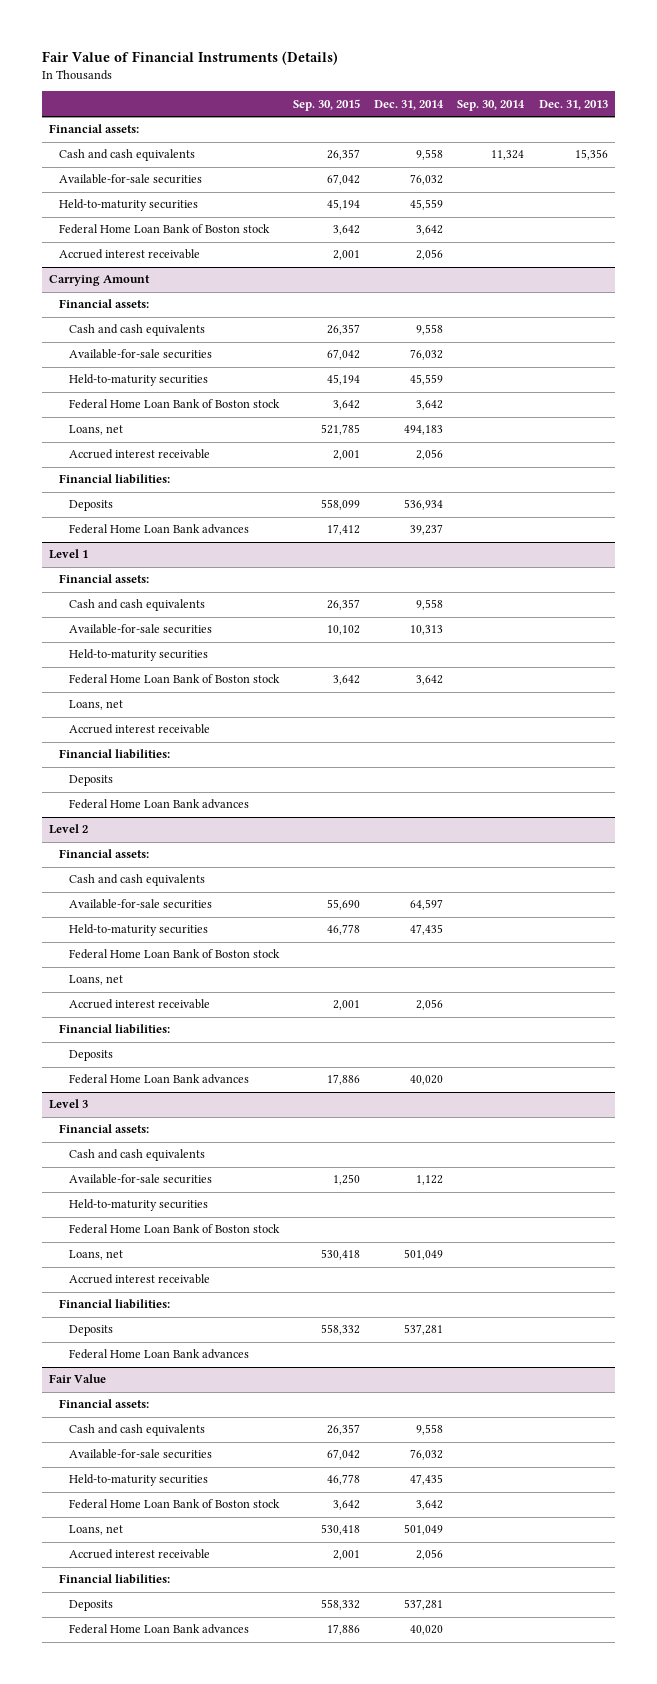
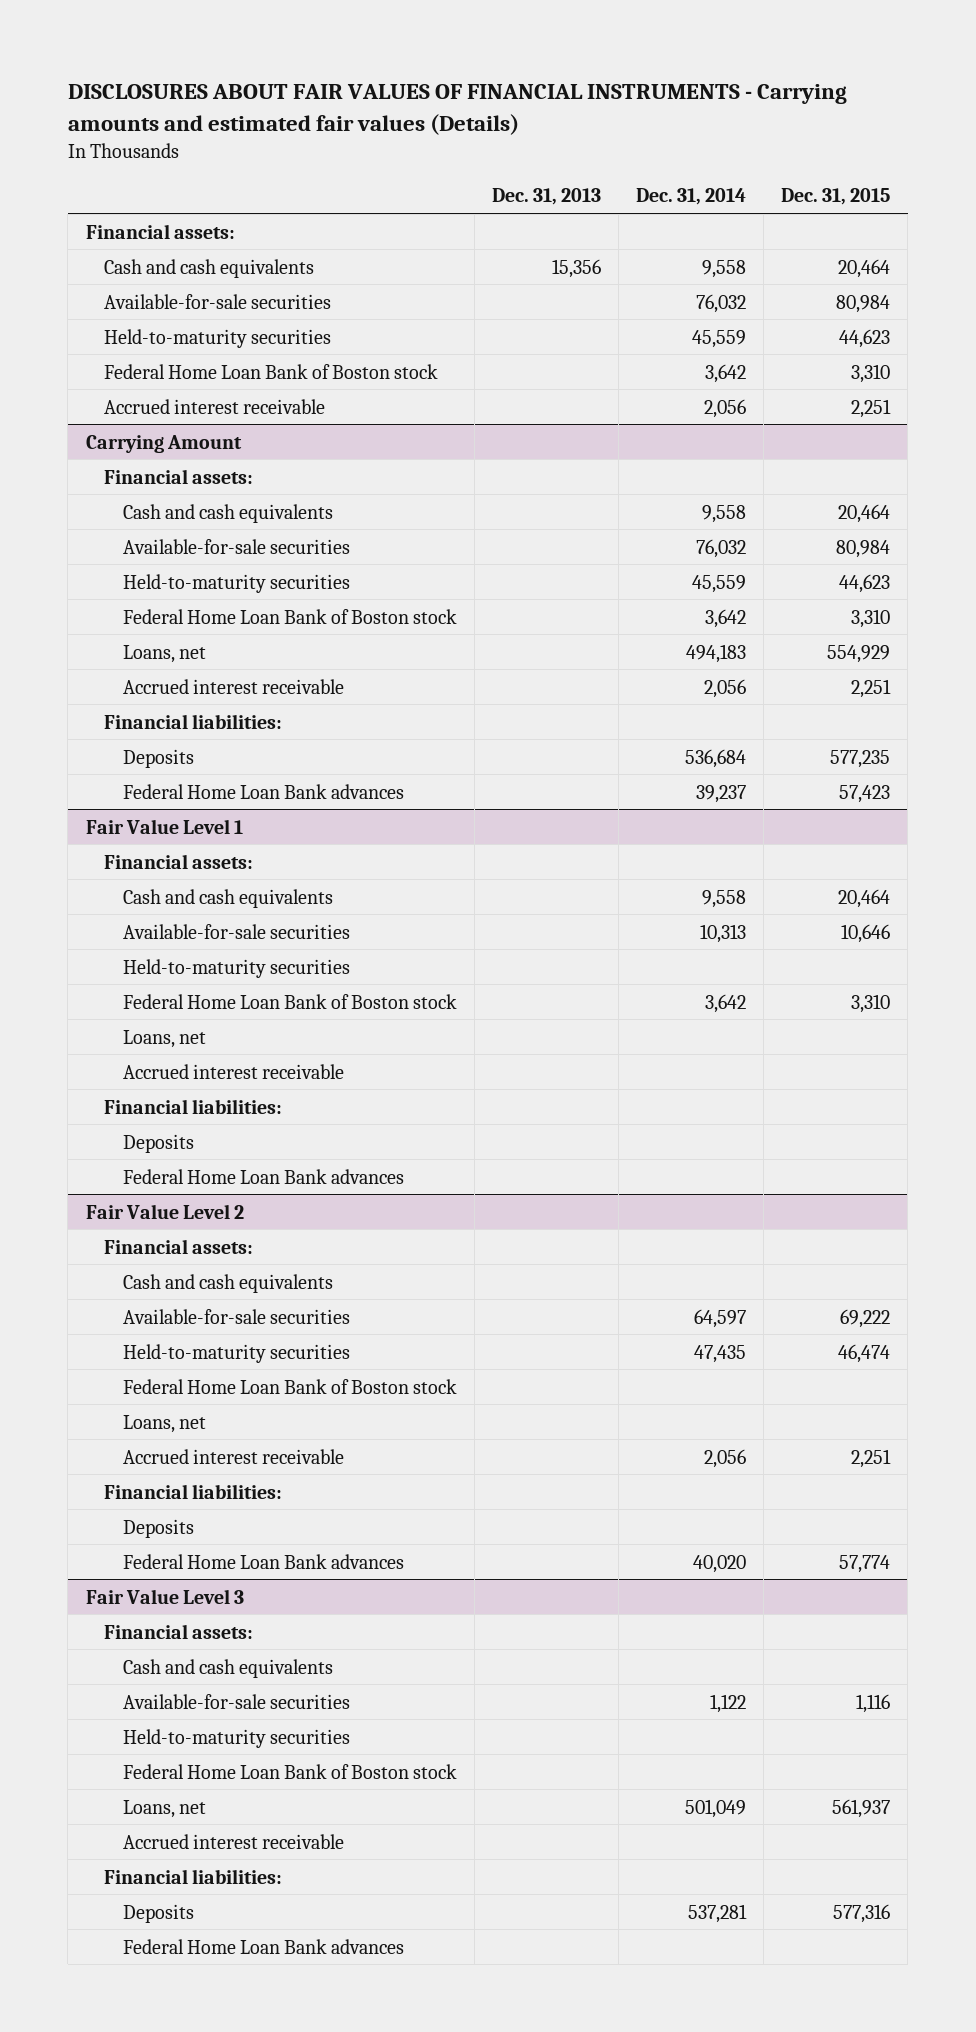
[42,50,339,65] Fair Value of Financial Instruments (Details) -> [67,84,847,135] DISCLOSURES ABOUT FAIR VALUES OF FINANCIAL INSTRUMENTS - Carrying amounts and estimated fair values (Details)
[293,98,361,111] Sep. 30, 2015 -> none
[457,99,526,111] Sep. 30, 2014 -> none
none -> [781,188,891,206] Dec. 31, 2015
[404,499,444,511] 536,934 -> [684,748,746,768] 536,684
[49,549,89,560] Level 1 -> [85,818,243,834] Fair Value Level 1
[49,824,89,835] Level 2 -> [85,1203,244,1219] Fair Value Level 2
[49,1099,89,1110] Level 3 -> [85,1588,244,1604] Fair Value Level 3
[49,1374,107,1384] Fair Value -> none
[59,1399,150,1409] Financial assets: -> none
[69,1424,206,1437] Cash and cash equivalents -> none
[69,1449,213,1460] Available-for-sale securities -> none
[69,1474,209,1487] Held-to-maturity securities -> none
[69,1499,281,1510] Federal Home Loan Bank of Boston stock -> none
[69,1525,124,1536] Loans, net -> none
[69,1549,211,1560] Accrued interest receivable -> none
[59,1574,171,1585] Financial liabilities: -> none
[69,1600,114,1612] Deposits -> none
[69,1624,250,1635] Federal Home Loan Bank advances -> none

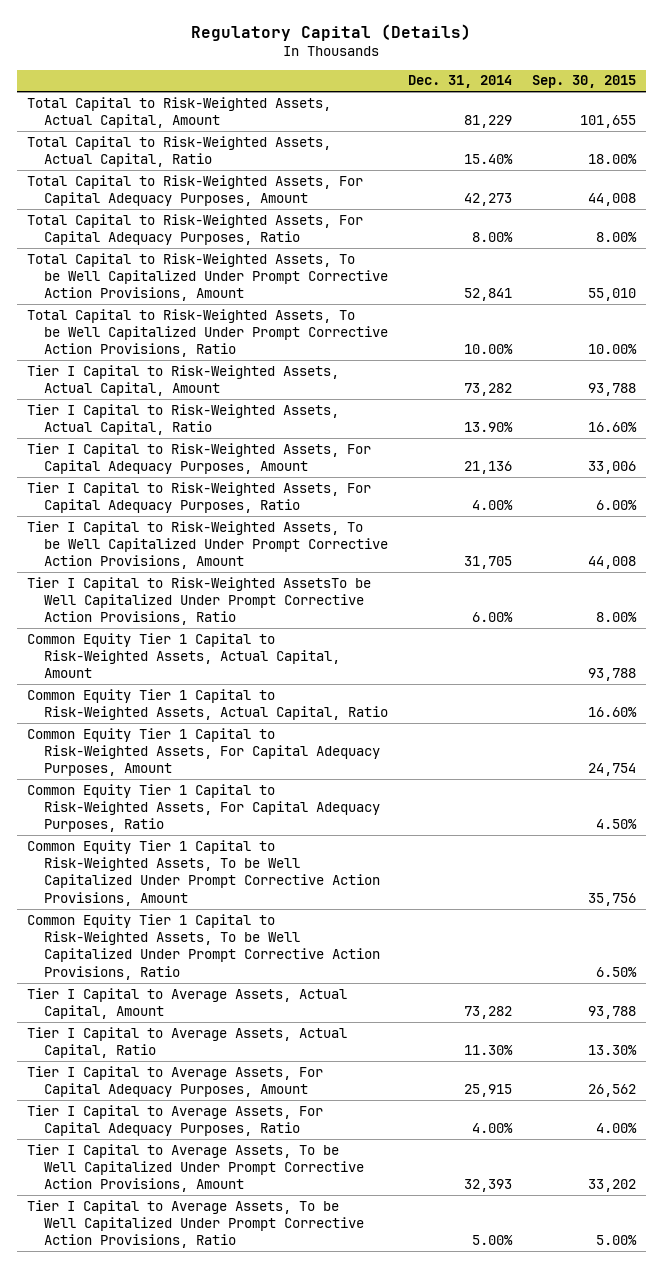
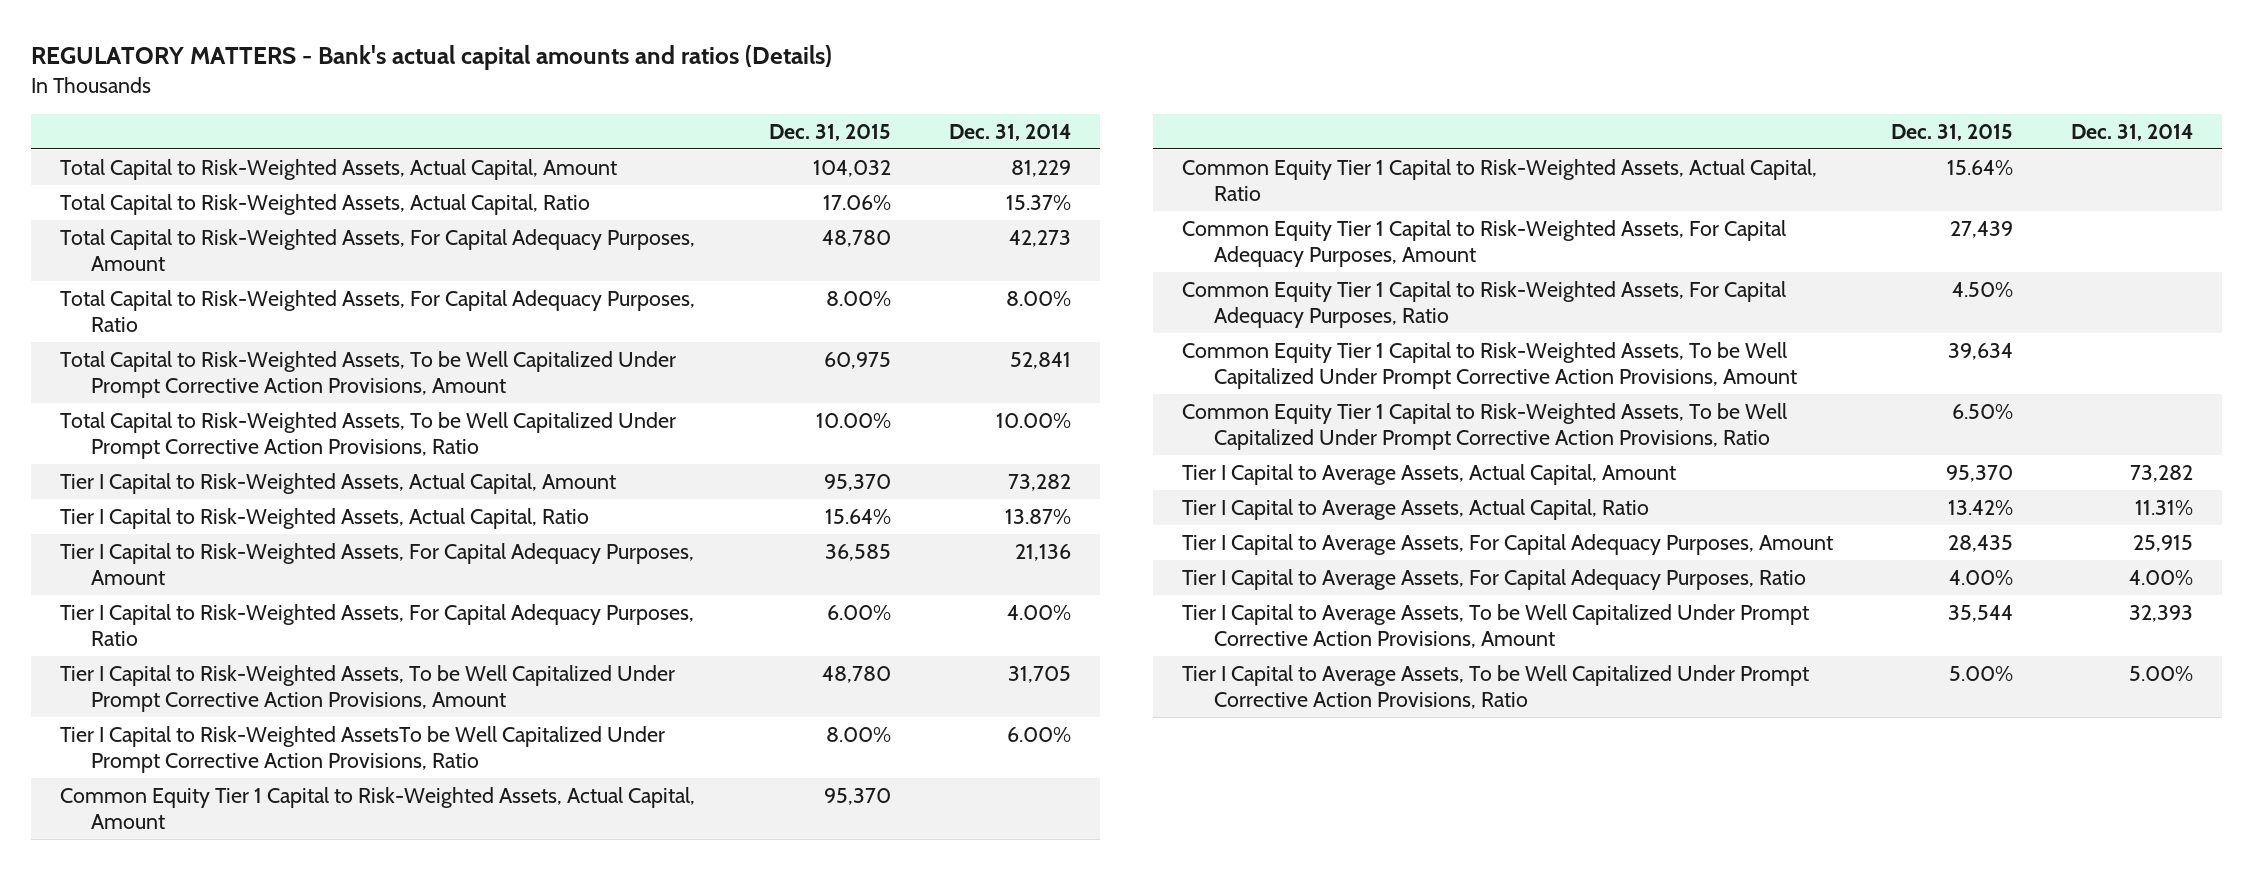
[191,23,472,41] Regulatory Capital (Details) -> [30,45,832,71] REGULATORY MATTERS - Bank's actual capital amounts and ratios (Details)
[531,75,636,89] Sep. 30, 2015 -> none
none -> [768,124,891,142] Dec. 31, 2015
[463,154,513,165] 15.40% -> [1005,194,1071,210] 15.37%
[463,422,513,433] 13.90% -> [1004,508,1071,524] 13.87%
[463,1045,513,1056] 11.30% -> [2134,499,2193,515] 11.31%

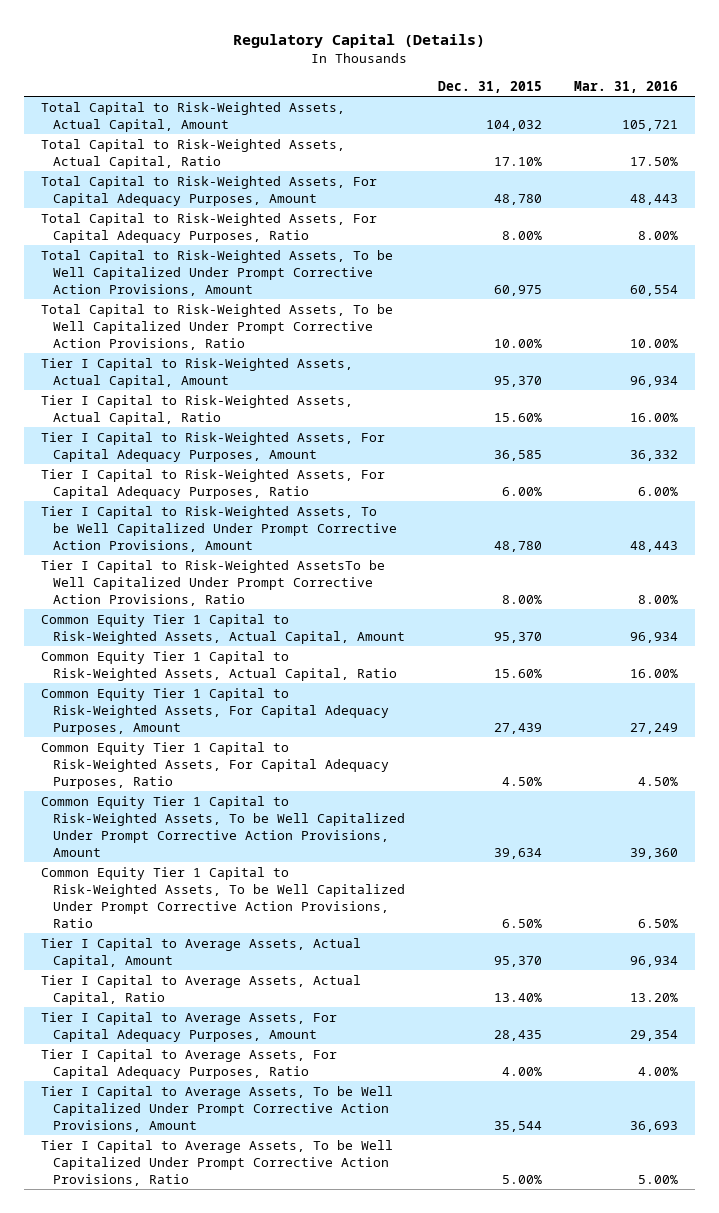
[30,45,832,71] REGULATORY MATTERS - Bank's actual capital amounts and ratios (Details) -> [233,33,486,48] Regulatory Capital (Details)
[948,124,1071,142] Dec. 31, 2014 -> none
none -> [574,80,679,93] Mar. 31, 2016
[822,194,891,210] 17.06% -> [493,156,542,166] 17.10%
[824,508,891,524] 15.64% -> [493,412,542,422] 15.60%
[1947,159,2014,175] 15.64% -> [493,668,542,678] 15.60%
[1948,499,2014,515] 13.42% -> [493,992,542,1002] 13.40%

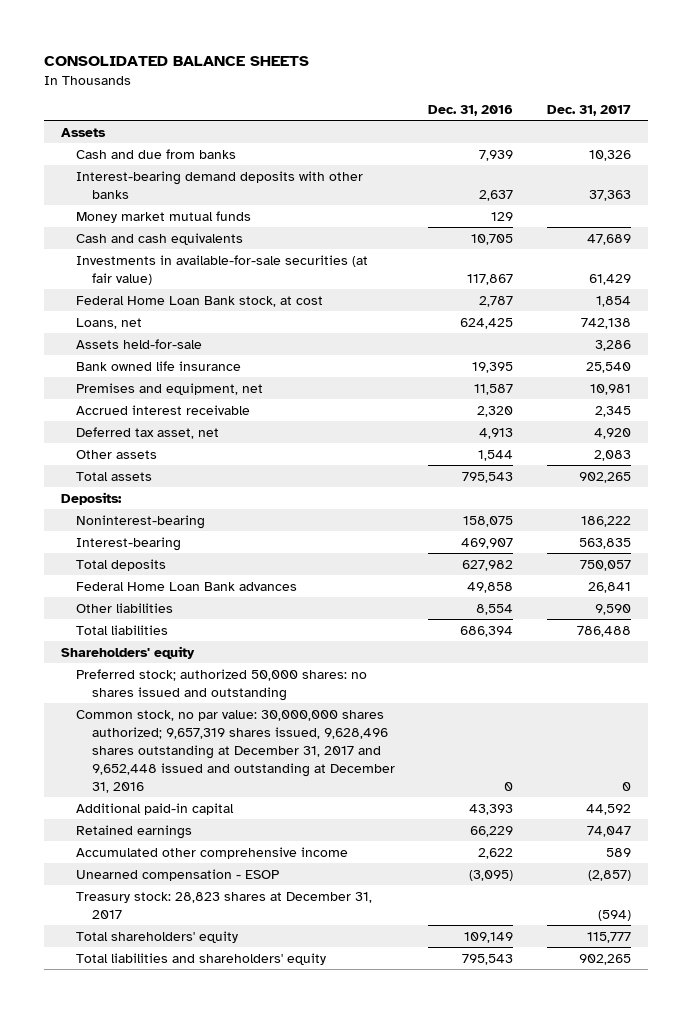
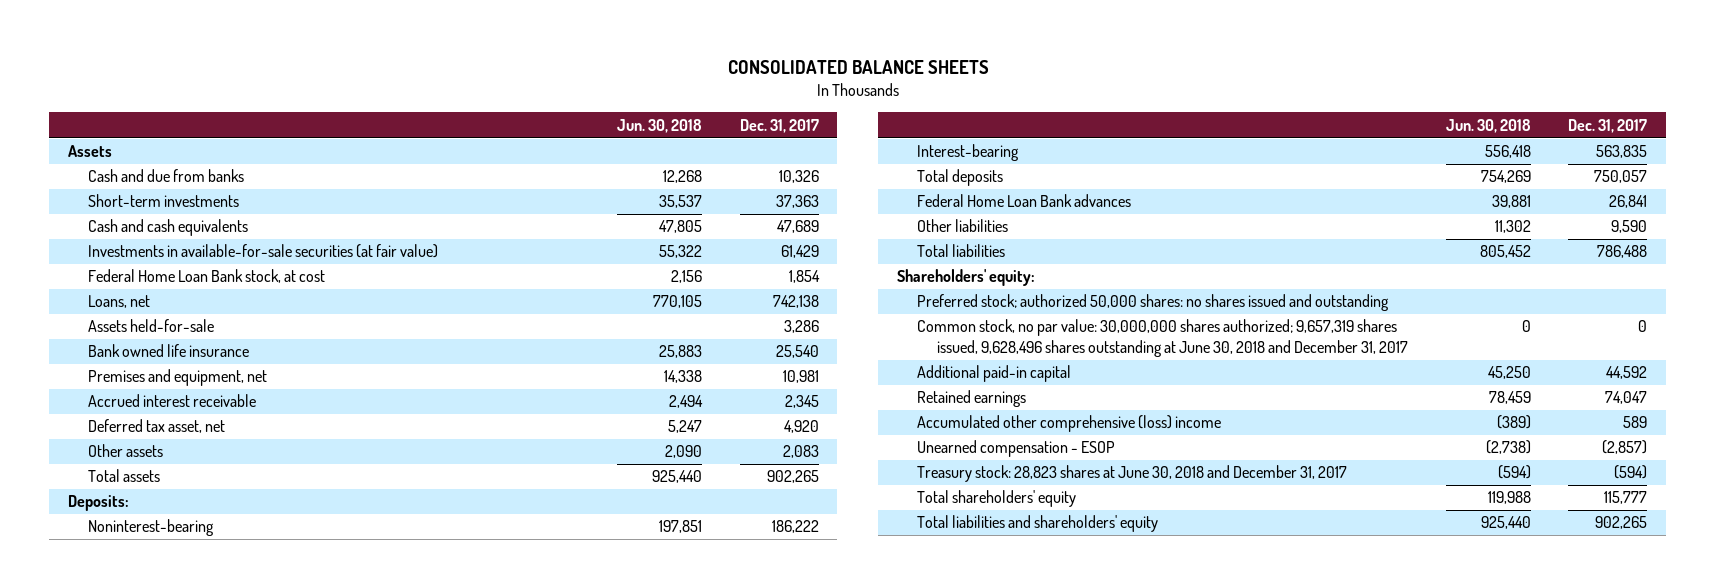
[428,105,514,117] Dec. 31, 2016 -> none
none -> [616,118,702,133] Jun. 30, 2018
[76,210,252,223] Money market mutual funds -> none
[76,170,364,199] Interest-bearing demand deposits with other banks -> [88,194,240,208] Short-term investments
[60,645,195,659] Shareholders' equity -> [896,269,1035,287] Shareholders' equity:
[76,709,395,794] Common stock, no par value: 30,000,000 shares authorized; 9,657,319 shares issued, 9,628,496 shares outstanding at December 31, 2017 and 9,652,448 issued and outstanding at December 31, 2016 -> [916,319,1408,358] Common stock, no par value: 30,000,000 shares authorized; 9,657,319 shares issued, 9,628,496 shares outstanding at June 30, 2018 and December 31, 2017
[76,846,349,859] Accumulated other comprehensive income -> [916,415,1221,433] Accumulated other comprehensive (loss) income
[76,891,373,919] Treasury stock: 28,823 shares at December 31, 2017 -> [916,465,1347,483] Treasury stock: 28,823 shares at June 30, 2018 and December 31, 2017

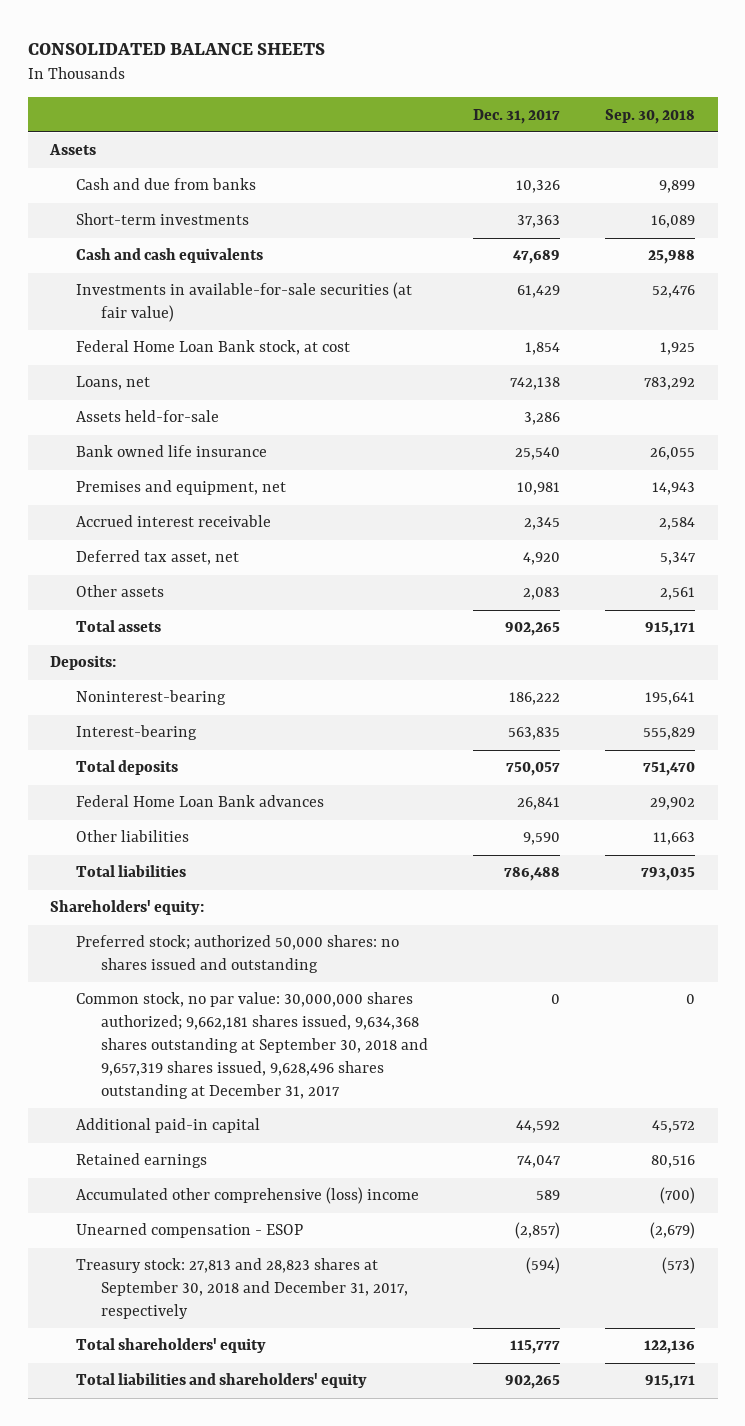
[616,118,702,133] Jun. 30, 2018 -> none
none -> [605,108,696,124] Sep. 30, 2018
[916,319,1408,358] Common stock, no par value: 30,000,000 shares authorized; 9,657,319 shares issued, 9,628,496 shares outstanding at June 30, 2018 and December 31, 2017 -> [75,992,428,1099] Common stock, no par value: 30,000,000 shares authorized; 9,662,181 shares issued, 9,634,368 shares outstanding at September 30, 2018 and 9,657,319 shares issued, 9,628,496 shares outstanding at December 31, 2017
[916,465,1347,483] Treasury stock: 28,823 shares at June 30, 2018 and December 31, 2017 -> [75,1258,408,1320] Treasury stock: 27,813 and 28,823 shares at September 30, 2018 and December 31, 2017, respectively

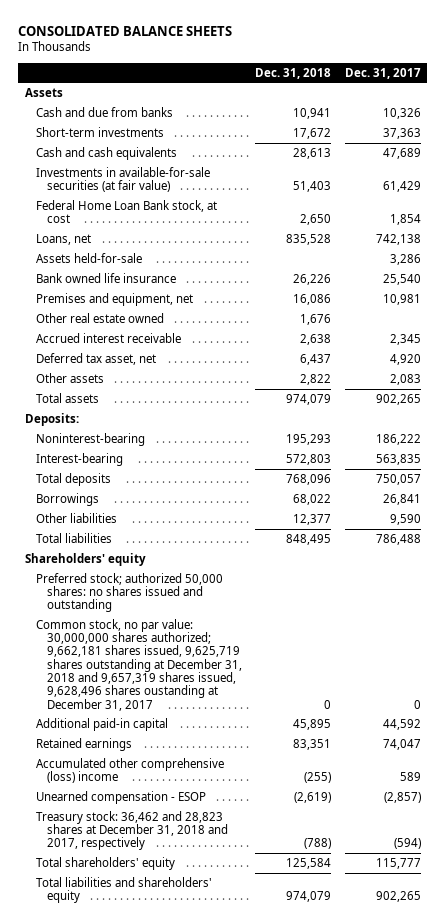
[605,108,696,124] Sep. 30, 2018 -> none
none -> [255,67,332,79] Dec. 31, 2018
none -> [35,312,164,323] Other real estate owned
[75,795,324,808] Federal Home Loan Bank advances -> [35,492,99,506] Borrowings
[50,900,205,916] Shareholders' equity: -> [24,552,146,566] Shareholders' equity
[75,992,428,1099] Common stock, no par value: 30,000,000 shares authorized; 9,662,181 shares issued, 9,634,368 shares outstanding at September 30, 2018 and 9,657,319 shares issued, 9,628,496 shares outstanding at December 31, 2017 -> [35,618,242,711] Common stock, no par value: 30,000,000 shares authorized; 9,662,181 shares issued, 9,625,719 shares outstanding at December 31, 2018 and 9,657,319 shares issued, 9,628,496 shares oustanding at December 31, 2017
[75,1258,408,1320] Treasury stock: 27,813 and 28,823 shares at September 30, 2018 and December 31, 2017, respectively -> [35,810,228,851] Treasury stock: 36,462 and 28,823 shares at December 31, 2018 and 2017, respectively

